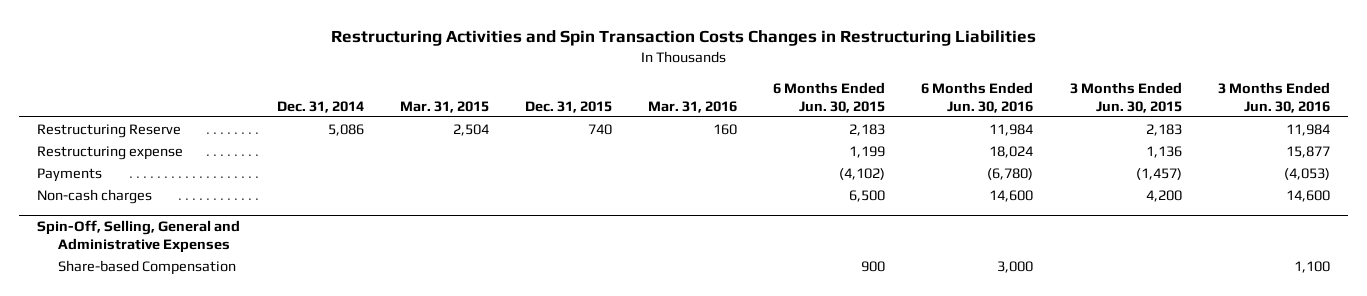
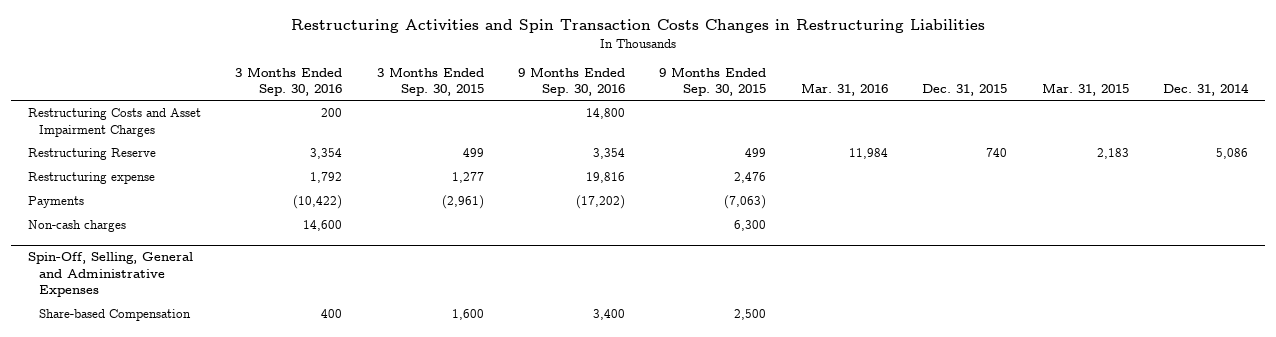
[773,81,886,113] 6 Months Ended Jun. 30, 2015 -> none
[921,81,1034,113] 6 Months Ended Jun. 30, 2016 -> none
[1069,81,1182,113] 3 Months Ended Jun. 30, 2015 -> none
[1217,81,1330,113] 3 Months Ended Jun. 30, 2016 -> none
none -> [235,66,343,96] 3 Months Ended Sep. 30, 2016
none -> [376,66,484,96] 3 Months Ended Sep. 30, 2015
none -> [517,66,625,96] 9 Months Ended Sep. 30, 2016
none -> [659,66,767,96] 9 Months Ended Sep. 30, 2015
none -> [27,108,201,137] Restructuring Costs and Asset Impairment Charges
[452,123,489,136] 2,504 -> [1096,148,1129,160] 2,183
[713,123,738,135] 160 -> [848,148,888,160] 11,984

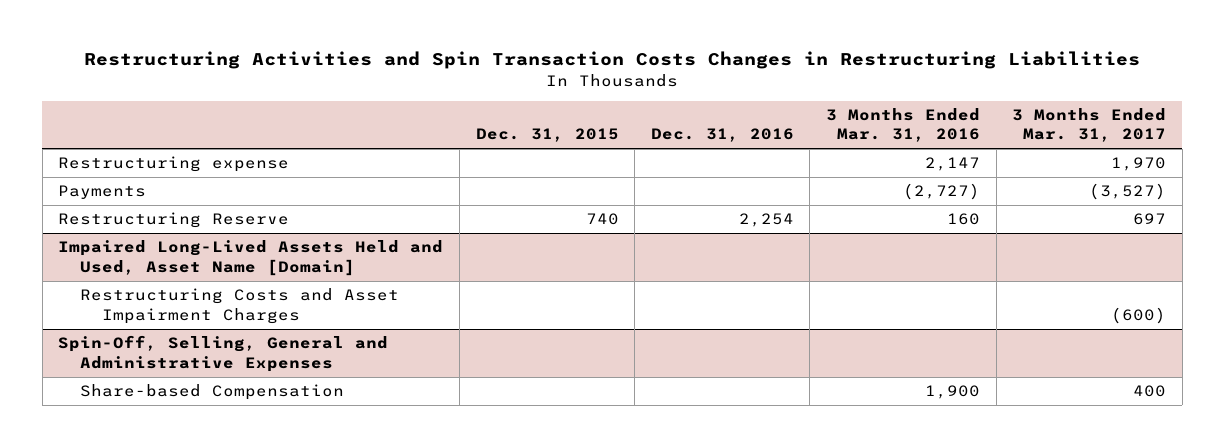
[235,66,343,96] 3 Months Ended Sep. 30, 2016 -> none
[376,66,484,96] 3 Months Ended Sep. 30, 2015 -> none
[517,66,625,96] 9 Months Ended Sep. 30, 2016 -> none
[659,66,767,96] 9 Months Ended Sep. 30, 2015 -> none
[800,82,888,96] Mar. 31, 2016 -> none
[1041,82,1129,96] Mar. 31, 2015 -> none
[1163,82,1250,96] Dec. 31, 2014 -> none
none -> [650,128,794,143] Dec. 31, 2016
none -> [826,107,981,143] 3 Months Ended Mar. 31, 2016
none -> [1012,107,1167,143] 3 Months Ended Mar. 31, 2017
[27,108,201,137] Restructuring Costs and Asset Impairment Charges -> none
[27,220,126,233] Non-cash charges -> none
[27,148,156,161] Restructuring Reserve -> [58,212,290,229] Restructuring Reserve
none -> [58,240,444,276] Impaired Long-Lived Assets Held and Used, Asset Name [Domain]
none -> [80,288,400,324] Restructuring Costs and Asset Impairment Charges

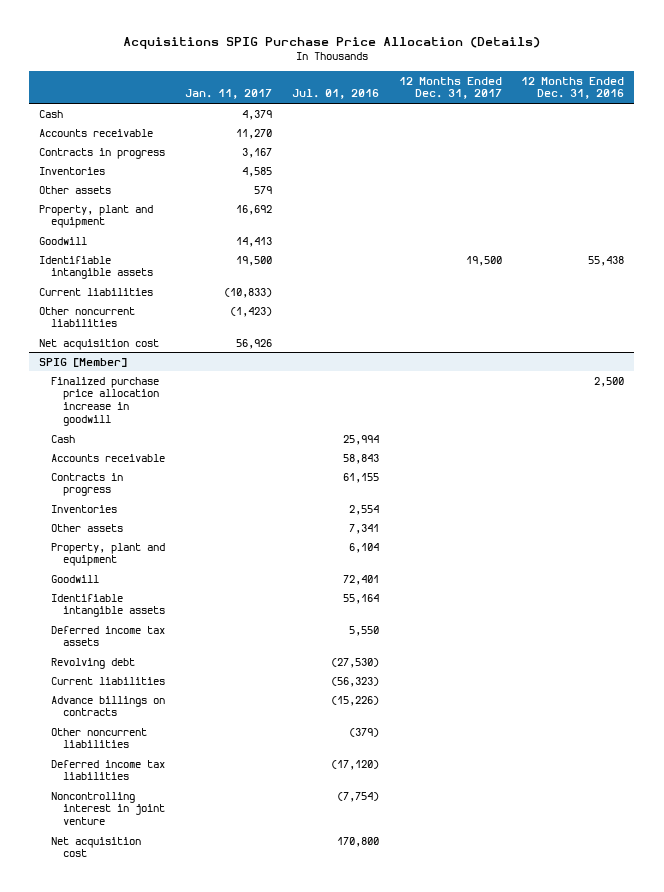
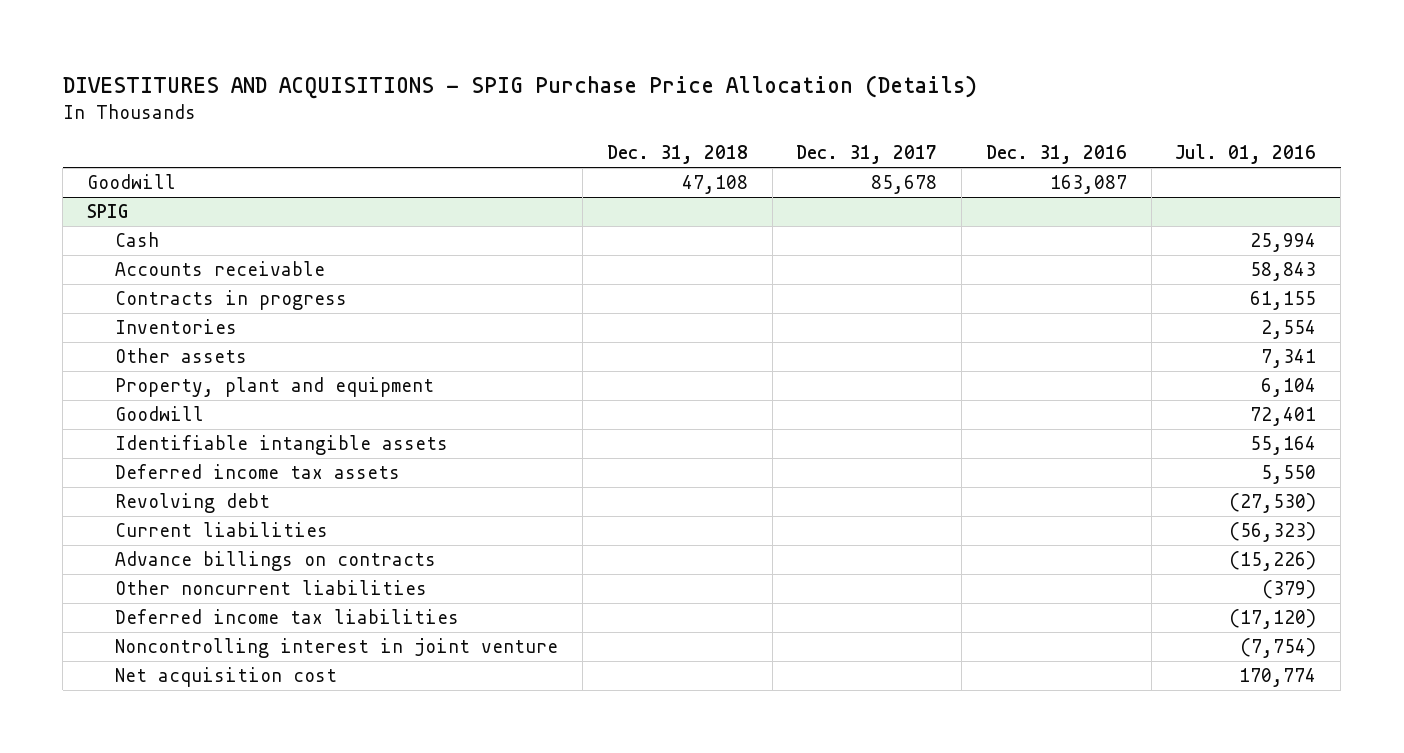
[122,37,540,50] Acquisitions SPIG Purchase Price Allocation (Details) -> [62,74,977,99] DIVESTITURES AND ACQUISITIONS - SPIG Purchase Price Allocation (Details)
[185,89,273,100] Jan. 11, 2017 -> none
[398,76,502,100] 12 Months Ended Dec. 31, 2017 -> none
[521,76,625,100] 12 Months Ended Dec. 31, 2016 -> none
none -> [606,145,748,165] Dec. 31, 2018
none -> [796,145,938,165] Dec. 31, 2017
none -> [985,145,1127,165] Dec. 31, 2016
[39,109,64,118] Cash -> none
[39,128,154,137] Accounts receivable -> none
[39,147,166,159] Contracts in progress -> none
[39,166,106,175] Inventories -> none
[39,185,112,194] Other assets -> none
[39,204,154,229] Property, plant and equipment -> none
[39,255,154,280] Identifiable intangible assets -> none
[39,287,154,296] Current liabilities -> none
[39,306,136,328] Other noncurrent liabilities -> none
[39,338,160,350] Net acquisition cost -> none
[51,376,160,426] Finalized purchase price allocation increase in goodwill -> none
[39,357,128,367] SPIG [Member] -> [87,204,129,219] SPIG
[336,836,379,847] 170,800 -> [1239,668,1317,688] 170,774

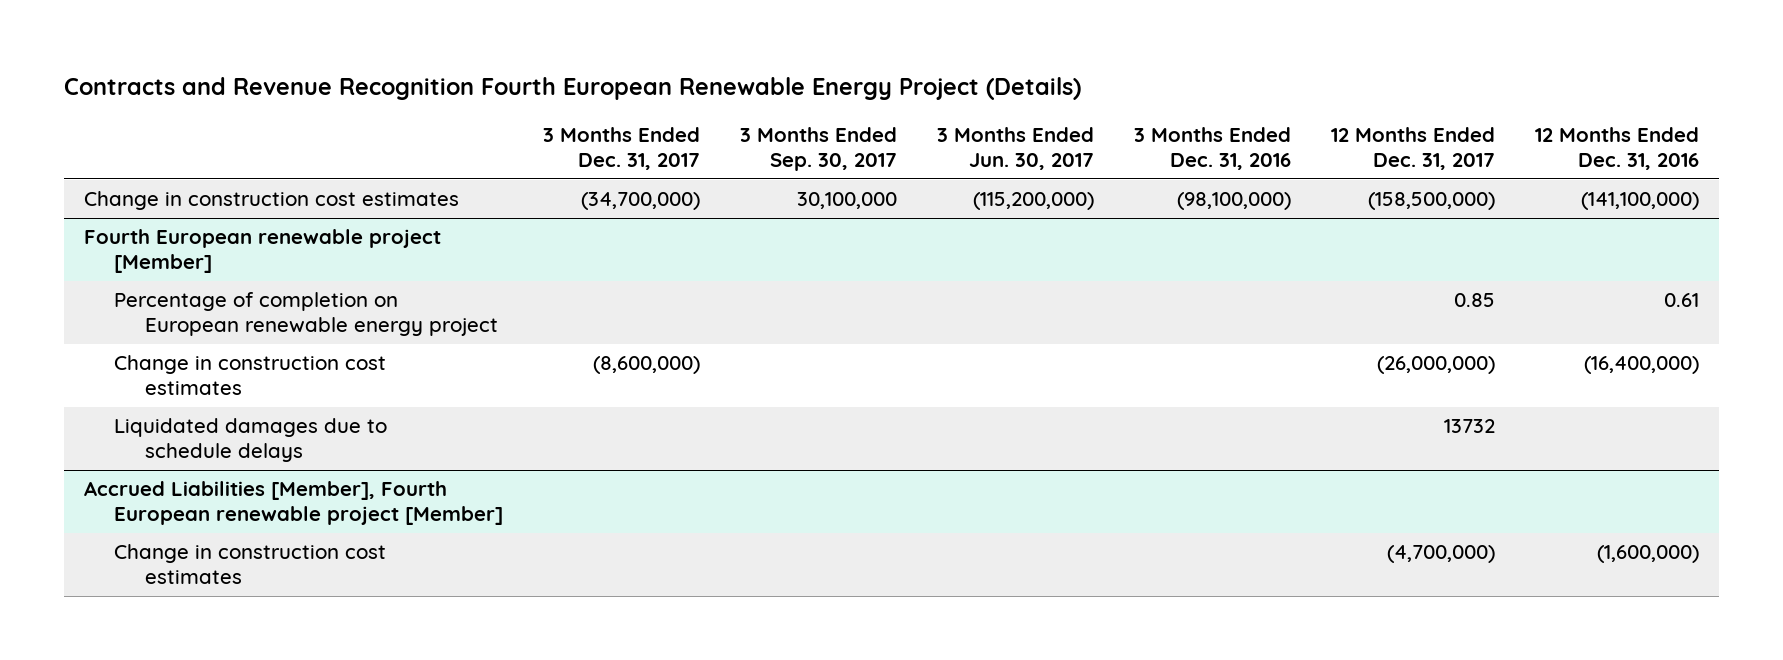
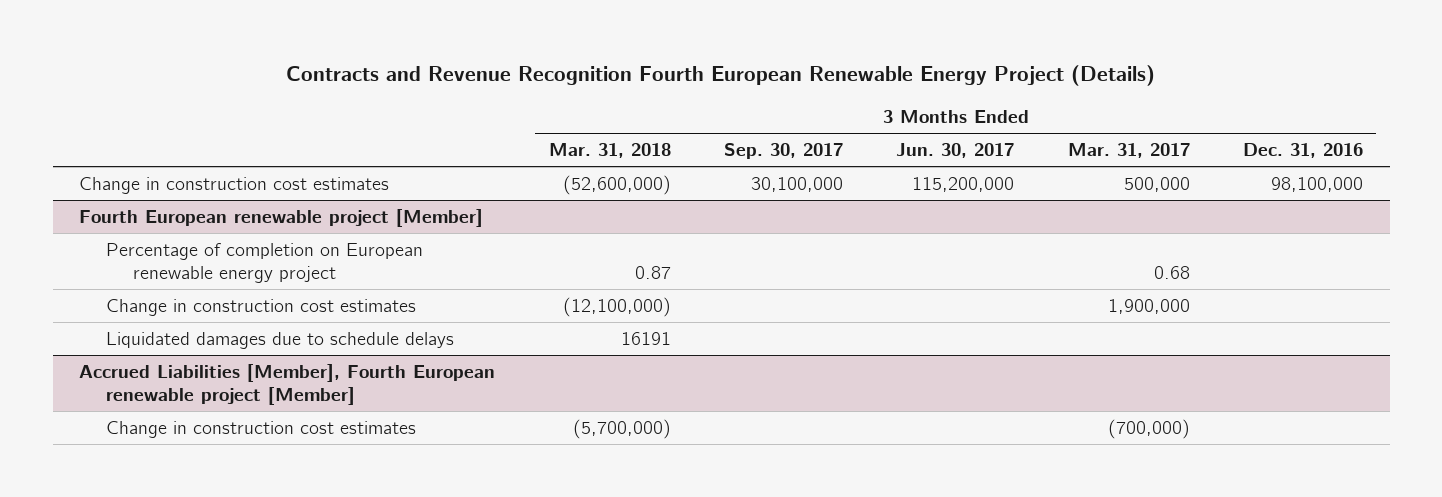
[543,126,701,171] 3 Months Ended Dec. 31, 2017 -> none
[1331,126,1496,171] 12 Months Ended Dec. 31, 2017 -> none
[1535,126,1700,171] 12 Months Ended Dec. 31, 2016 -> none
none -> [548,143,671,159] Mar. 31, 2018
none -> [1067,143,1190,159] Mar. 31, 2017
[973,192,1095,211] (115,200,000) -> [912,177,1015,193] 115,200,000
[1177,192,1292,211] (98,100,000) -> [1270,177,1363,193] 98,100,000

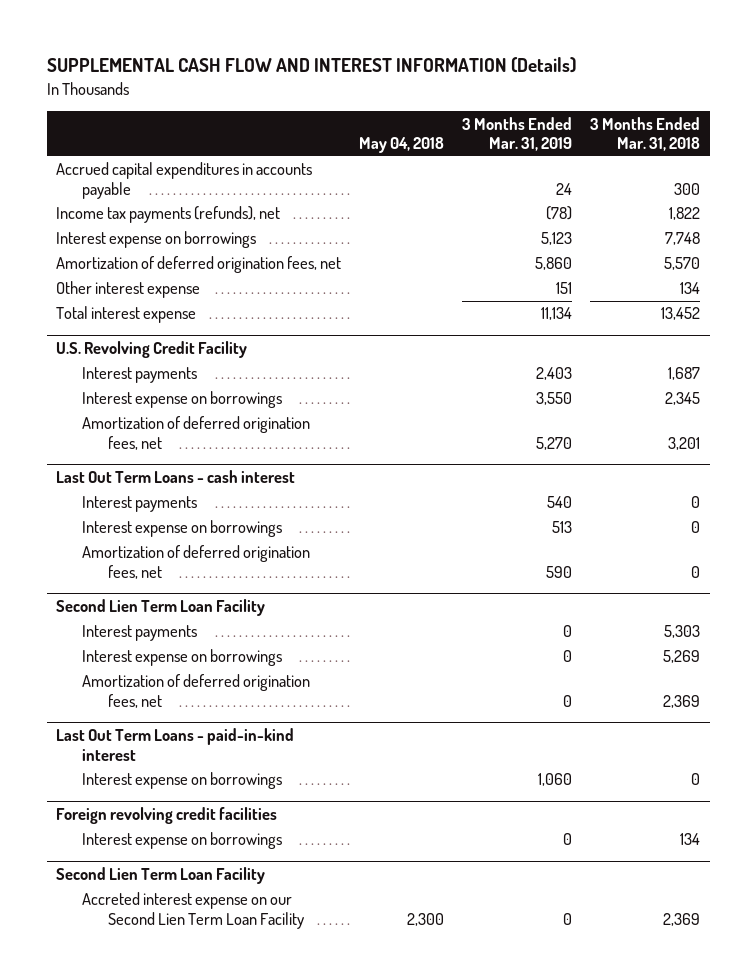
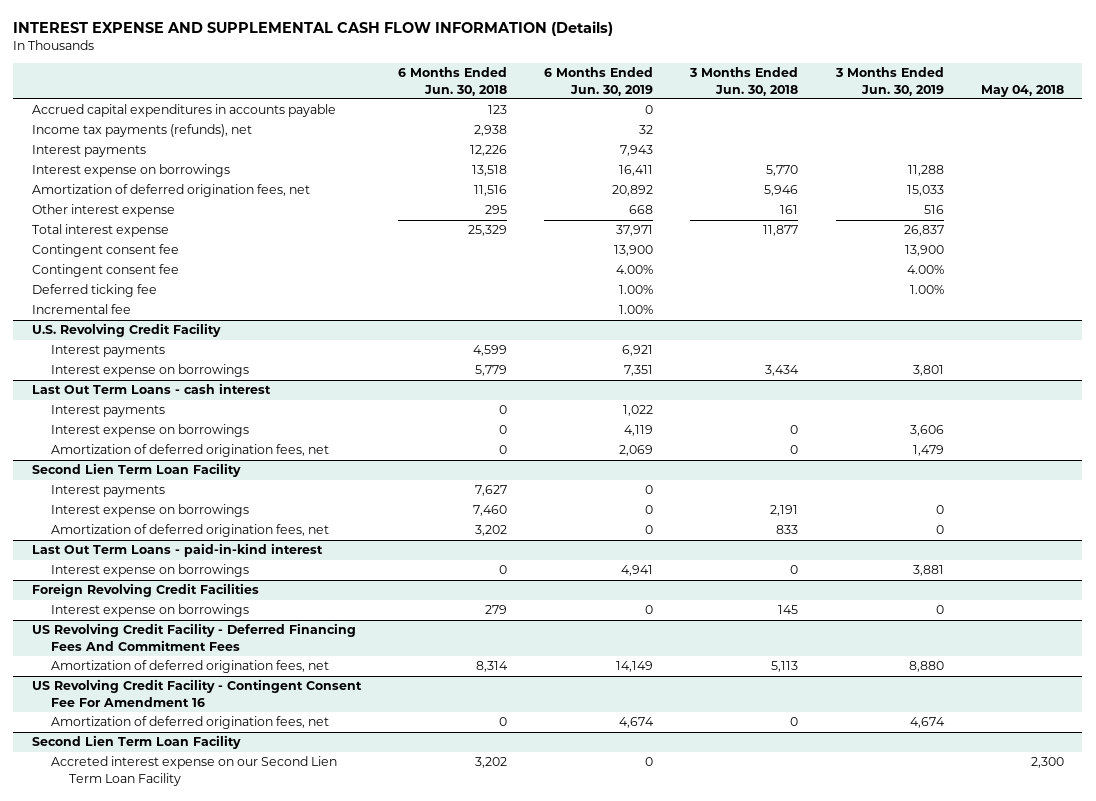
[46,57,576,74] SUPPLEMENTAL CASH FLOW AND INTEREST INFORMATION (Details) -> [13,21,614,37] INTEREST EXPENSE AND SUPPLEMENTAL CASH FLOW INFORMATION (Details)
[462,116,573,152] 3 Months Ended Mar. 31, 2019 -> none
[590,116,701,152] 3 Months Ended Mar. 31, 2018 -> none
none -> [398,67,508,96] 6 Months Ended Jun. 30, 2018
none -> [544,67,654,96] 6 Months Ended Jun. 30, 2019
none -> [689,67,799,96] 3 Months Ended Jun. 30, 2018
none -> [834,67,944,96] 3 Months Ended Jun. 30, 2019
none -> [32,145,147,158] Interest payments
none -> [32,244,180,258] Contingent consent fee
none -> [32,264,180,278] Contingent consent fee
none -> [32,284,158,298] Deferred ticking fee
none -> [32,304,132,315] Incremental fee
[82,416,311,451] Amortization of deferred origination fees, net -> none
[55,807,277,825] Foreign revolving credit facilities -> [32,583,260,598] Foreign Revolving Credit Facilities
none -> [32,623,357,651] US Revolving Credit Facility - Deferred Financing Fees And Commitment Fees
none -> [50,660,329,674] Amortization of deferred origination fees, net
none -> [32,679,363,707] US Revolving Credit Facility - Contingent Consent Fee For Amendment 16
none -> [50,716,329,730] Amortization of deferred origination fees, net

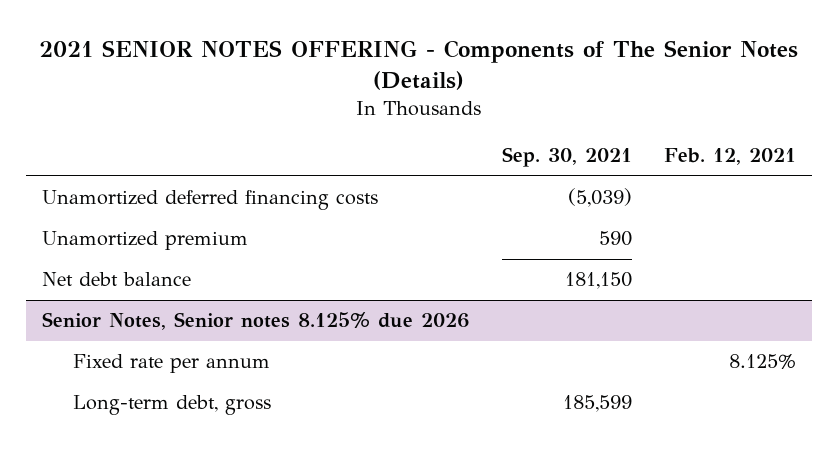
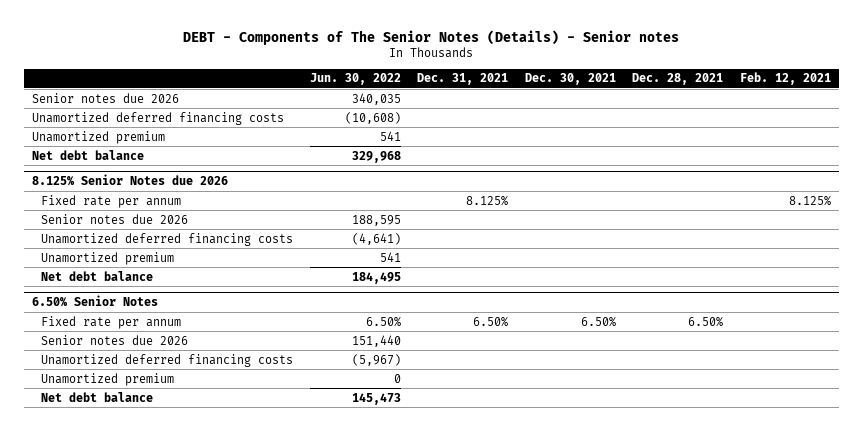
[39,40,799,91] 2021 SENIOR NOTES OFFERING - Components of The Senior Notes (Details) -> [183,29,680,45] DEBT - Components of The Senior Notes (Details) - Senior notes
[502,147,633,168] Sep. 30, 2021 -> none
none -> [309,73,401,86] Jun. 30, 2022
none -> [417,73,509,86] Dec. 31, 2021
none -> [524,73,616,86] Dec. 30, 2021
none -> [632,73,724,86] Dec. 28, 2021
none -> [32,92,180,103] Senior notes due 2026
[42,312,471,331] Senior Notes, Senior notes 8.125% due 2026 -> [32,174,229,187] 8.125% Senior Notes due 2026
[72,395,271,416] Long-term debt, gross -> [41,213,189,224] Senior notes due 2026
none -> [41,232,294,246] Unamortized deferred financing costs
none -> [41,251,175,265] Unamortized premium
none -> [41,270,154,281] Net debt balance
none -> [32,295,159,308] 6.50% Senior Notes
none -> [41,315,182,329] Fixed rate per annum
none -> [41,334,189,345] Senior notes due 2026
none -> [41,353,294,367] Unamortized deferred financing costs
none -> [41,372,175,386] Unamortized premium
none -> [41,391,154,402] Net debt balance

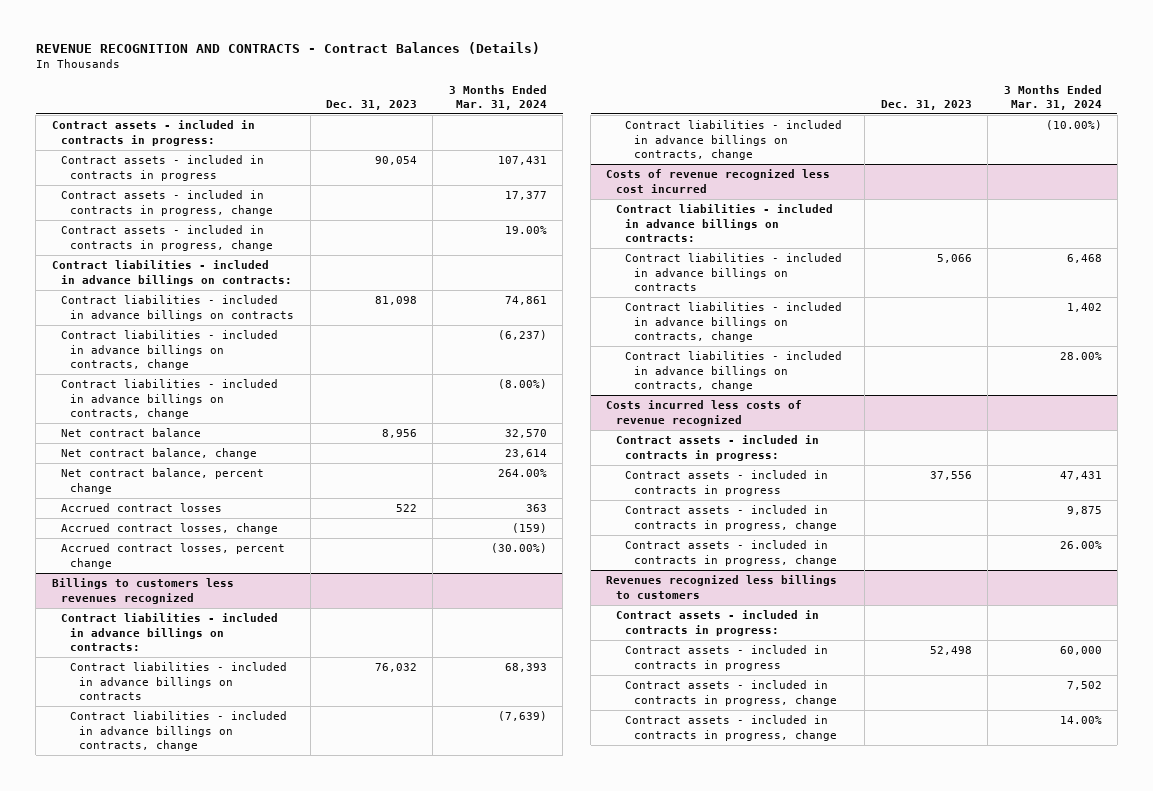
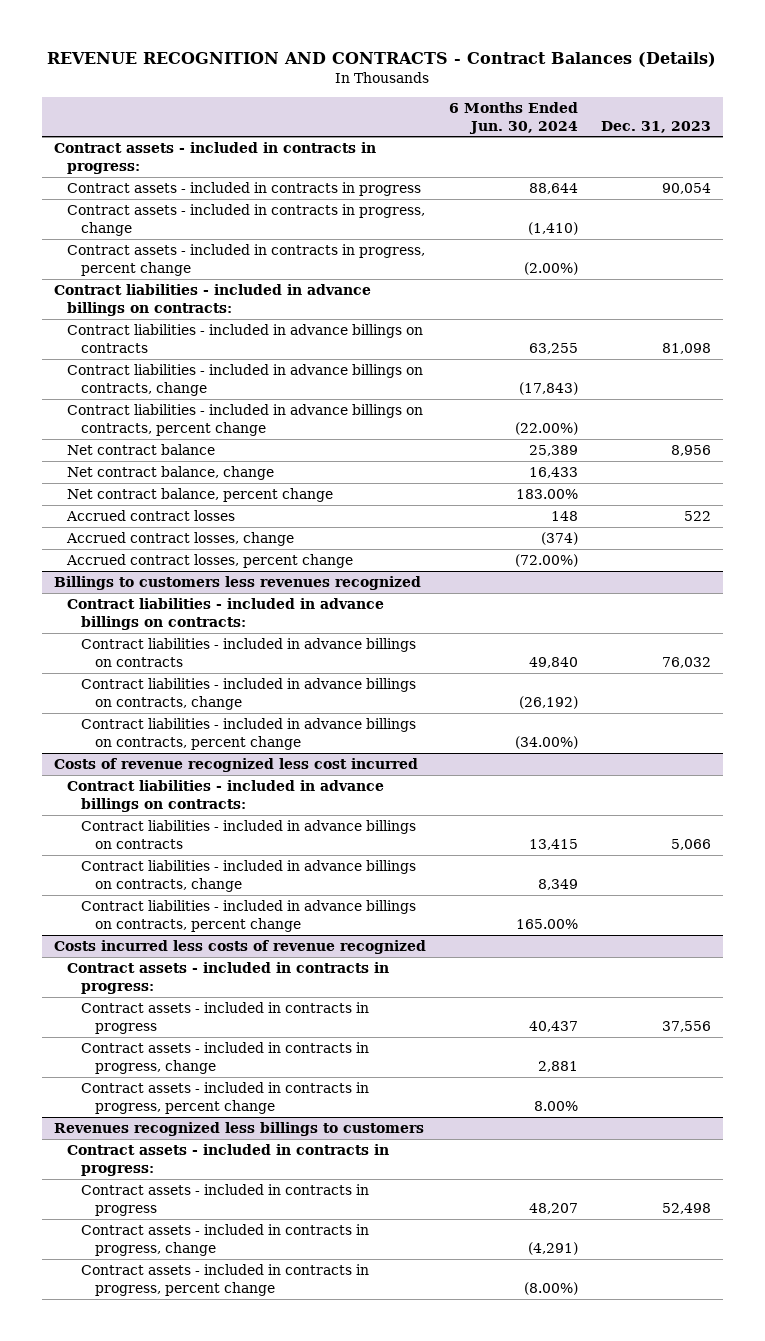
[448,84,547,110] 3 Months Ended Mar. 31, 2024 -> none
none -> [448,101,578,134] 6 Months Ended Jun. 30, 2024
[60,225,274,251] Contract assets - included in contracts in progress, change -> [67,244,426,276] Contract assets - included in contracts in progress, percent change
[60,379,278,419] Contract liabilities - included in advance billings on contracts, change -> [67,404,424,436] Contract liabilities - included in advance billings on contracts, percent change
[625,120,843,160] Contract liabilities - included in advance billings on contracts, change -> [80,718,416,750] Contract liabilities - included in advance billings on contracts, percent change
[625,351,843,391] Contract liabilities - included in advance billings on contracts, change -> [80,900,416,932] Contract liabilities - included in advance billings on contracts, percent change
[625,540,838,566] Contract assets - included in contracts in progress, change -> [80,1082,369,1114] Contract assets - included in contracts in progress, percent change
[625,715,838,741] Contract assets - included in contracts in progress, change -> [80,1264,369,1296] Contract assets - included in contracts in progress, percent change

